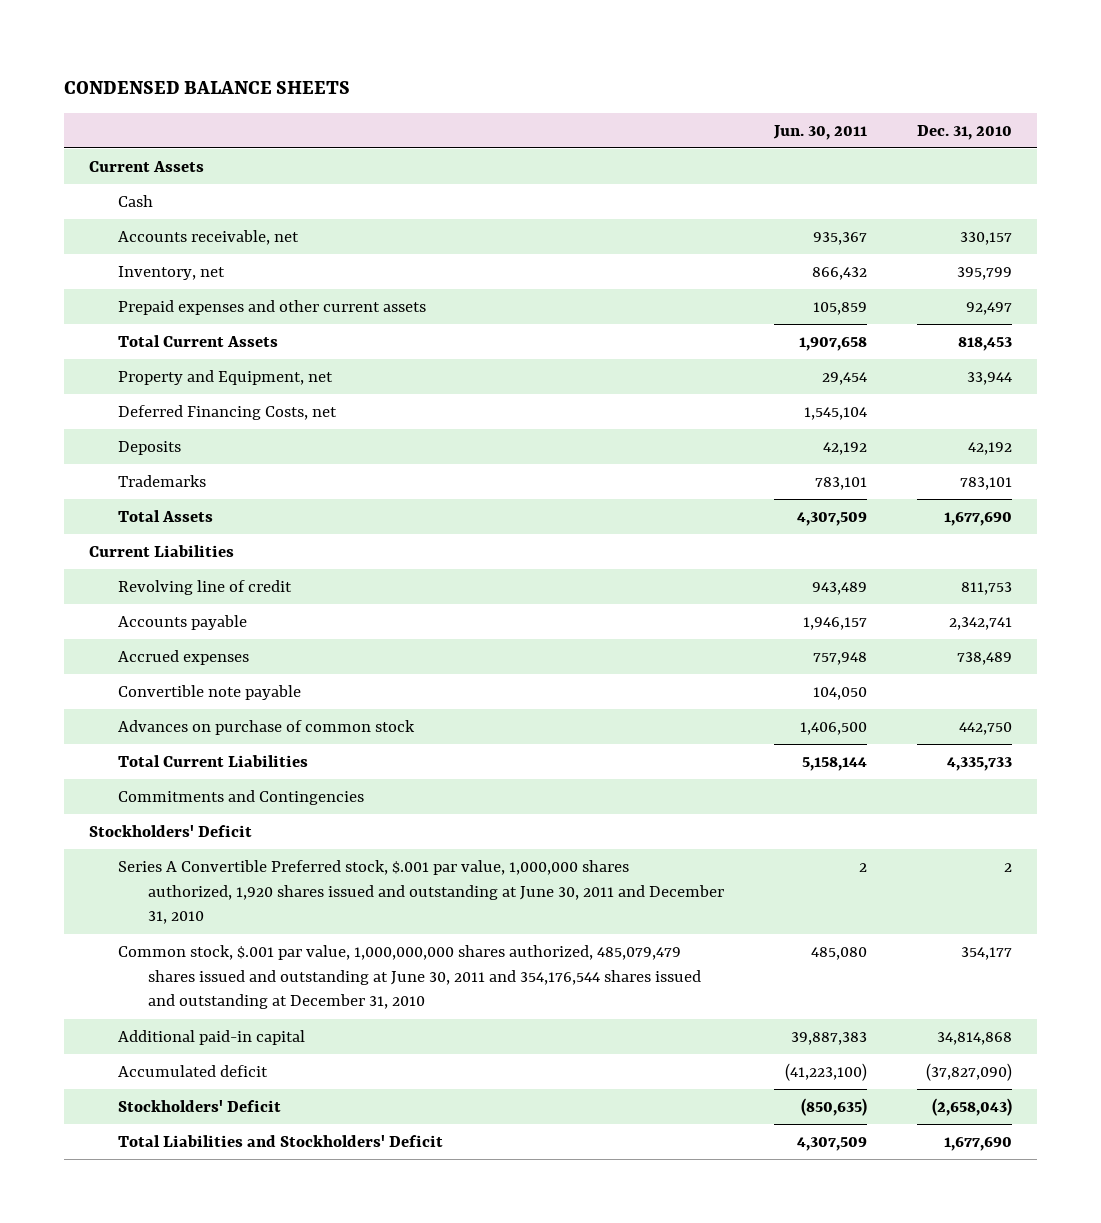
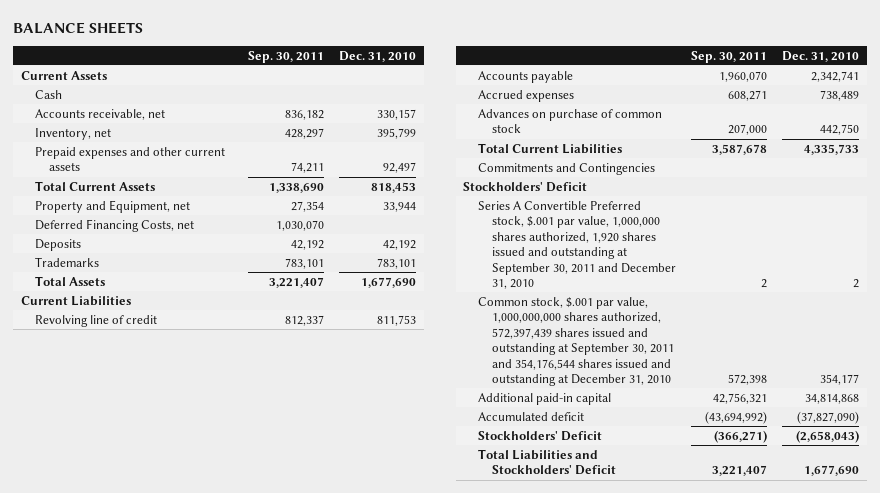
[64,80,351,94] CONDENSED BALANCE SHEETS -> [12,21,143,34] BALANCE SHEETS
[772,124,867,140] Jun. 30, 2011 -> none
none -> [248,50,325,63] Sep. 30, 2011
[118,685,302,701] Convertible note payable -> none
[118,860,724,925] Series A Convertible Preferred stock, $.001 par value, 1,000,000 shares authorized, 1,920 shares issued and outstanding at June 30, 2011 and December 31, 2010 -> [477,200,676,289] Series A Convertible Preferred stock, $.001 par value, 1,000,000 shares authorized, 1,920 shares issued and outstanding at September 30, 2011 and December 31, 2010
[118,945,701,1010] Common stock, $.001 par value, 1,000,000,000 shares authorized, 485,079,479 shares issued and outstanding at June 30, 2011 and 354,176,544 shares issued and outstanding at December 31, 2010 -> [477,296,674,386] Common stock, $.001 par value, 1,000,000,000 shares authorized, 572,397,439 shares issued and outstanding at September 30, 2011 and 354,176,544 shares issued and outstanding at December 31, 2010

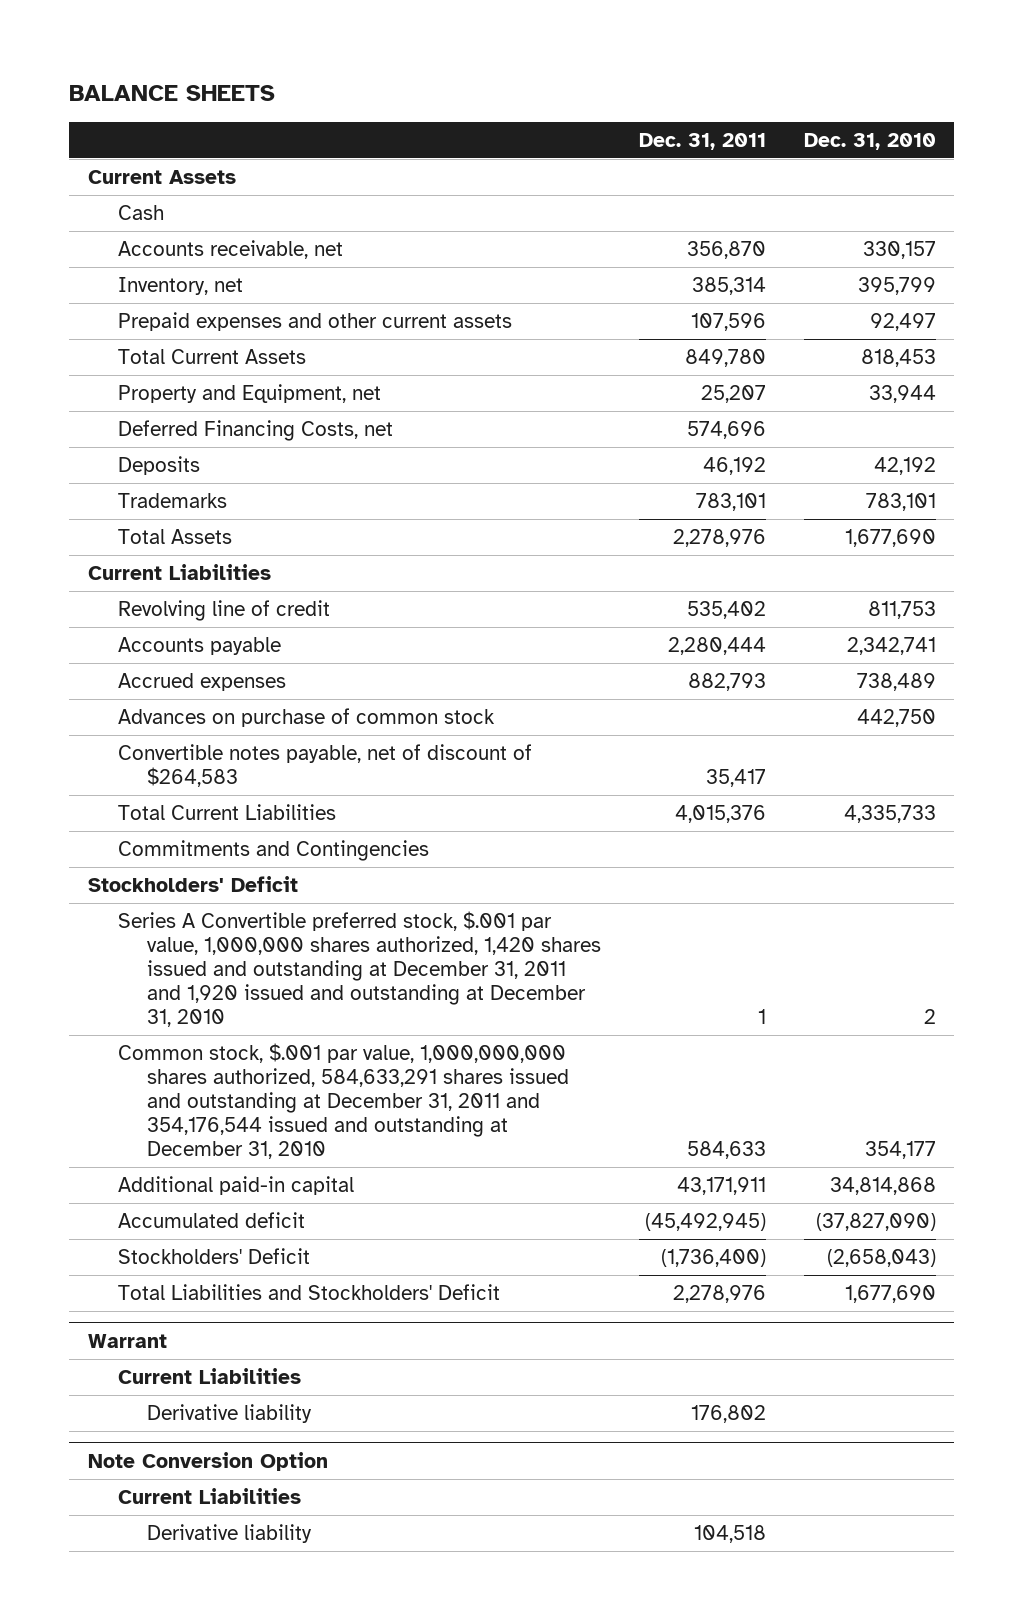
[248,50,325,63] Sep. 30, 2011 -> none
none -> [638,132,766,150] Dec. 31, 2011
none -> [117,744,532,788] Convertible notes payable, net of discount of $264,583
[477,200,676,289] Series A Convertible Preferred stock, $.001 par value, 1,000,000 shares authorized, 1,920 shares issued and outstanding at September 30, 2011 and December 31, 2010 -> [117,911,602,1027] Series A Convertible preferred stock, $.001 par value, 1,000,000 shares authorized, 1,420 shares issued and outstanding at December 31, 2011 and 1,920 issued and outstanding at December 31, 2010
[477,296,674,386] Common stock, $.001 par value, 1,000,000,000 shares authorized, 572,397,439 shares issued and outstanding at September 30, 2011 and 354,176,544 shares issued and outstanding at December 31, 2010 -> [117,1043,570,1159] Common stock, $.001 par value, 1,000,000,000 shares authorized, 584,633,291 shares issued and outstanding at December 31, 2011 and 354,176,544 issued and outstanding at December 31, 2010
none -> [87,1334,167,1349] Warrant
none -> [117,1368,301,1385] Current Liabilities
none -> [147,1404,313,1424] Derivative liability
none -> [87,1452,328,1472] Note Conversion Option
none -> [117,1488,301,1505] Current Liabilities
none -> [147,1524,313,1544] Derivative liability

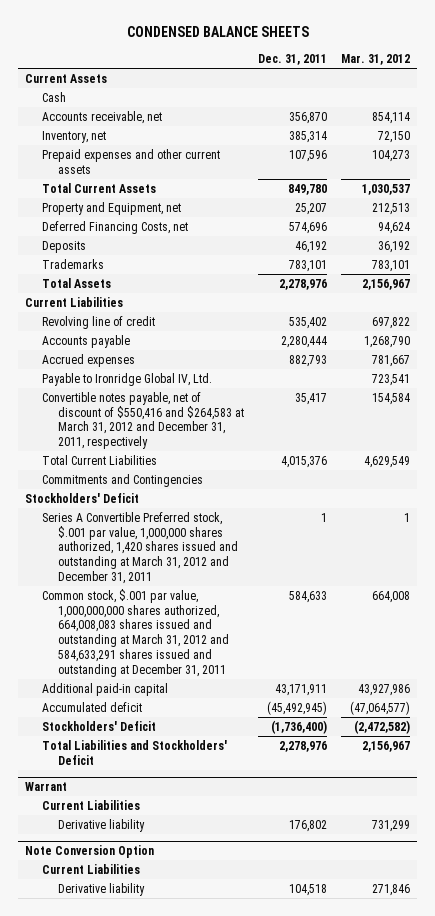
[68,84,275,101] BALANCE SHEETS -> [126,25,309,37] CONDENSED BALANCE SHEETS
[803,132,936,150] Dec. 31, 2010 -> none
none -> [341,53,411,65] Mar. 31, 2012
[117,708,495,728] Advances on purchase of common stock -> none
none -> [41,372,212,386] Payable to Ironridge Global IV, Ltd.
[117,744,532,788] Convertible notes payable, net of discount of $264,583 -> [41,391,244,450] Convertible notes payable, net of discount of $550,416 and $264,583 at March 31, 2012 and December 31, 2011, respectively
[117,911,602,1027] Series A Convertible preferred stock, $.001 par value, 1,000,000 shares authorized, 1,420 shares issued and outstanding at December 31, 2011 and 1,920 issued and outstanding at December 31, 2010 -> [41,511,238,584] Series A Convertible Preferred stock, $.001 par value, 1,000,000 shares authorized, 1,420 shares issued and outstanding at March 31, 2012 and December 31, 2011
[117,1043,570,1159] Common stock, $.001 par value, 1,000,000,000 shares authorized, 584,633,291 shares issued and outstanding at December 31, 2011 and 354,176,544 issued and outstanding at December 31, 2010 -> [41,588,229,677] Common stock, $.001 par value, 1,000,000,000 shares authorized, 664,008,083 shares issued and outstanding at March 31, 2012 and 584,633,291 shares issued and outstanding at December 31, 2011

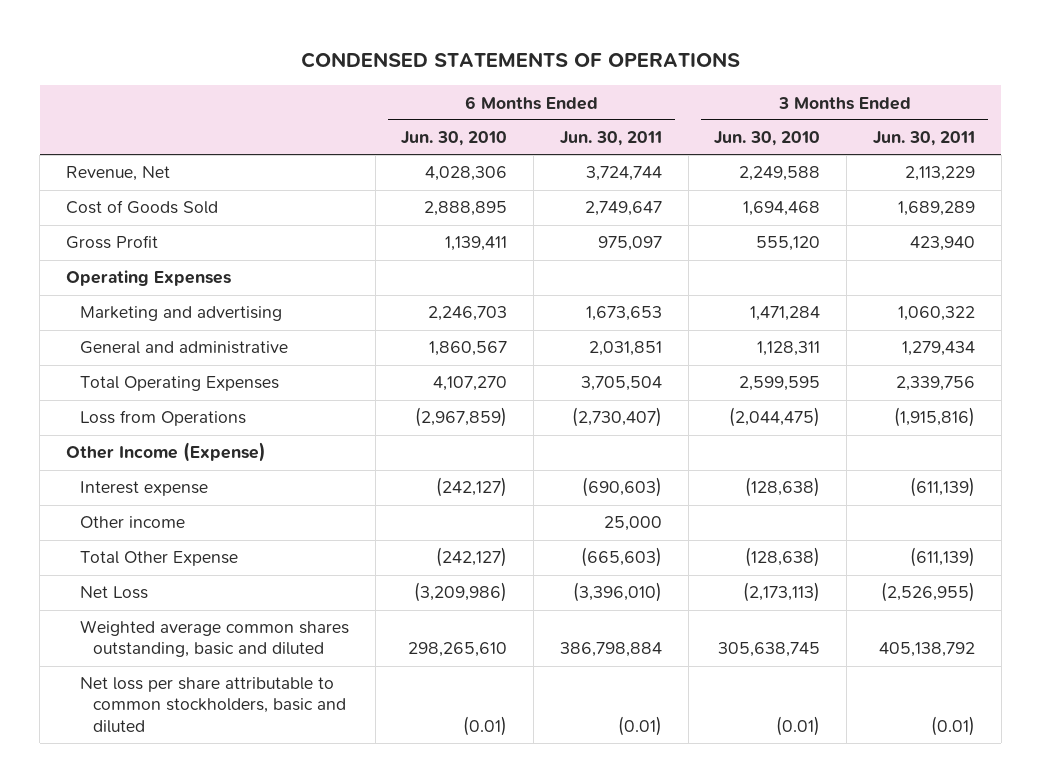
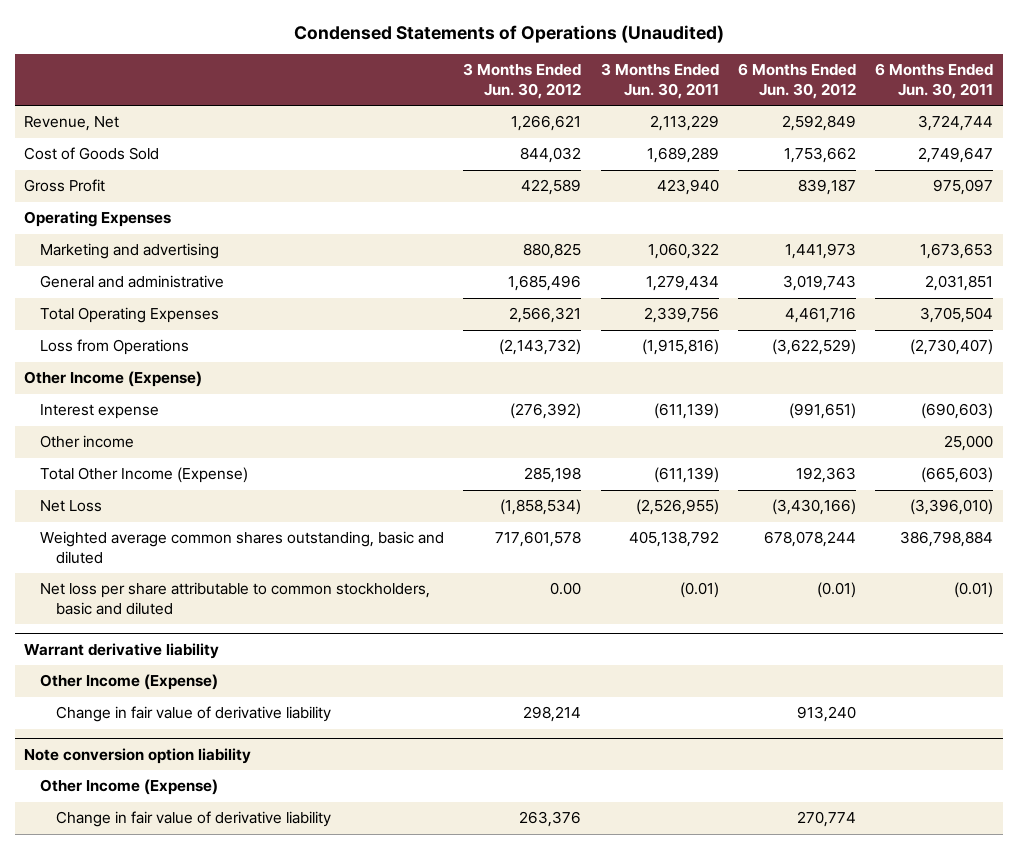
[300,52,740,69] CONDENSED STATEMENTS OF OPERATIONS -> [293,24,724,43] Condensed Statements of Operations (Unaudited)
[401,131,508,147] Jun. 30, 2010 -> none
[714,131,821,147] Jun. 30, 2010 -> none
none -> [463,63,582,100] 3 Months Ended Jun. 30, 2012
none -> [737,63,856,100] 6 Months Ended Jun. 30, 2012
[79,551,238,567] Total Other Expense -> [39,467,248,484] Total Other Income (Expense)
none -> [24,643,220,660] Warrant derivative liability
none -> [39,674,218,691] Other Income (Expense)
none -> [55,706,331,723] Change in fair value of derivative liability
none -> [24,748,252,765] Note conversion option liability
none -> [39,779,218,796] Other Income (Expense)
none -> [55,811,331,828] Change in fair value of derivative liability

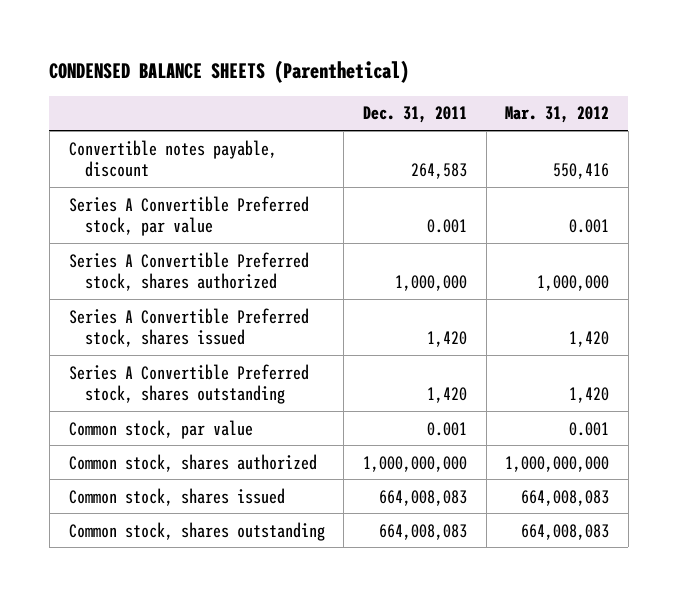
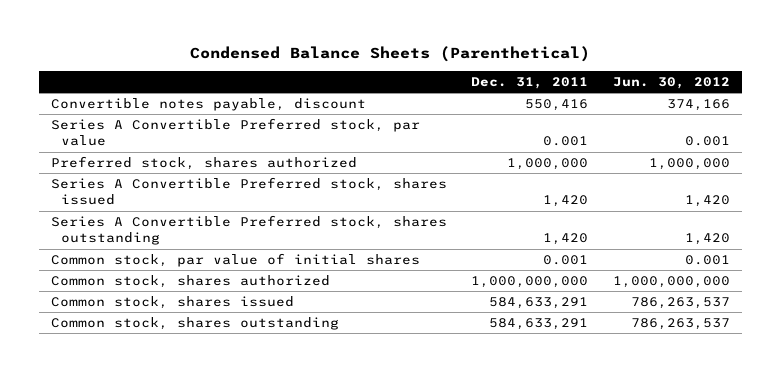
[49,59,410,83] CONDENSED BALANCE SHEETS (Parenthetical) -> [190,46,591,63] Condensed Balance Sheets (Parenthetical)
[505,106,610,124] Mar. 31, 2012 -> none
none -> [613,76,731,89] Jun. 30, 2012
[410,163,467,180] 264,583 -> [525,99,589,112] 550,416
[68,251,309,292] Series A Convertible Preferred stock, shares authorized -> [50,156,357,171] Preferred stock, shares authorized
[68,419,253,439] Common stock, par value -> [50,253,420,268] Common stock, par value of initial shares
[378,489,467,506] 664,008,083 -> [489,297,589,310] 584,633,291
[378,523,467,540] 664,008,083 -> [489,318,589,331] 584,633,291

